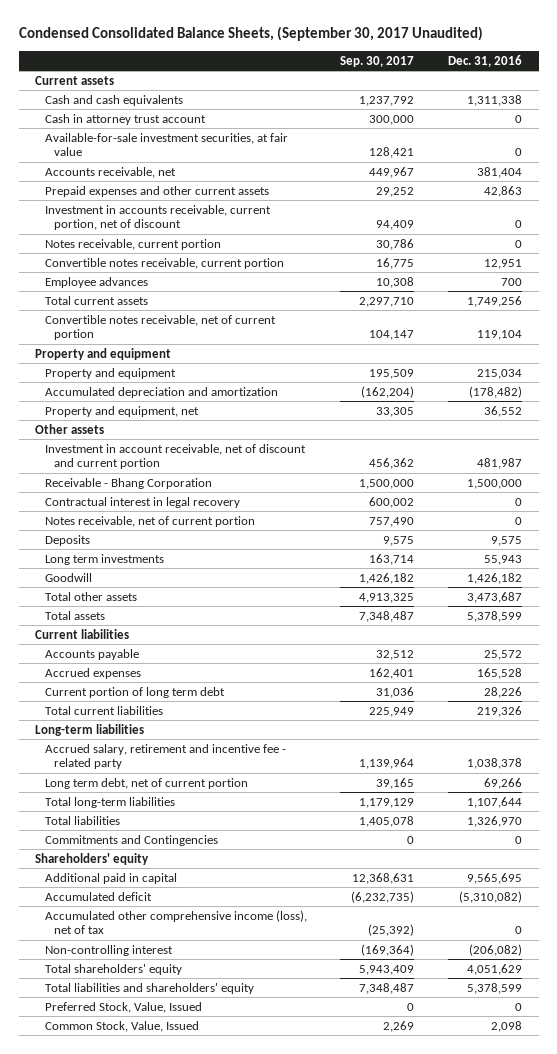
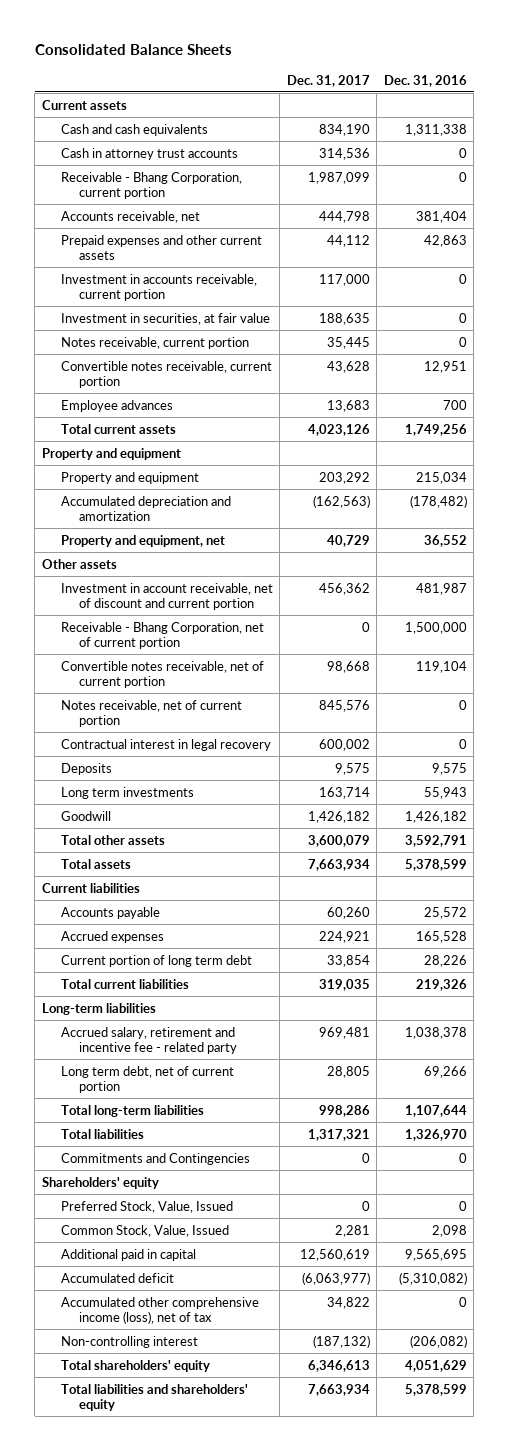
[18,26,483,42] Condensed Consolidated Balance Sheets, (September 30, 2017 Unaudited) -> [34,44,232,56] Consolidated Balance Sheets
[340,55,415,67] Sep. 30, 2017 -> none
none -> [286,74,370,87] Dec. 31, 2017
[44,132,288,157] Available-for-sale investment securities, at fair value -> none
[44,113,206,125] Cash in attorney trust account -> [60,147,238,160] Cash in attorney trust accounts
none -> [60,171,242,199] Receivable - Bhang Corporation, current portion
[44,204,271,231] Investment in accounts receivable, current portion, net of discount -> [60,273,257,301] Investment in accounts receivable, current portion
none -> [60,312,270,325] Investment in securities, at fair value
[44,477,212,489] Receivable - Bhang Corporation -> [60,621,264,649] Receivable - Bhang Corporation, net of current portion
[44,314,276,341] Convertible notes receivable, net of current portion -> [60,660,264,688] Convertible notes receivable, net of current portion
[44,496,240,508] Contractual interest in legal recovery -> [60,738,271,751] Contractual interest in legal recovery
[466,591,522,603] 3,473,687 -> [404,834,467,847] 3,592,791
[44,1001,202,1013] Preferred Stock, Value, Issued -> [60,1200,233,1213] Preferred Stock, Value, Issued
[44,1020,199,1032] Common Stock, Value, Issued -> [60,1224,229,1237] Common Stock, Value, Issued

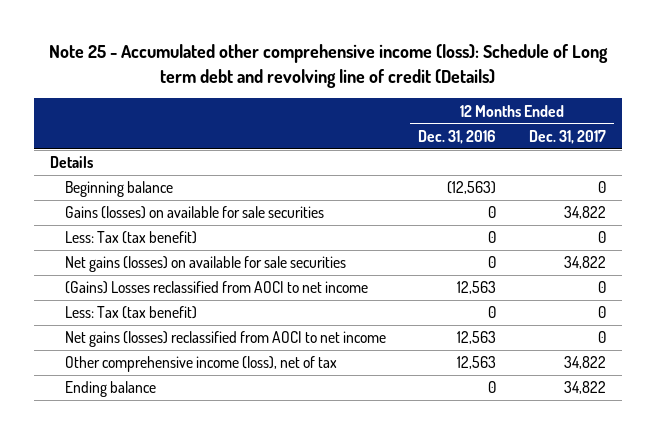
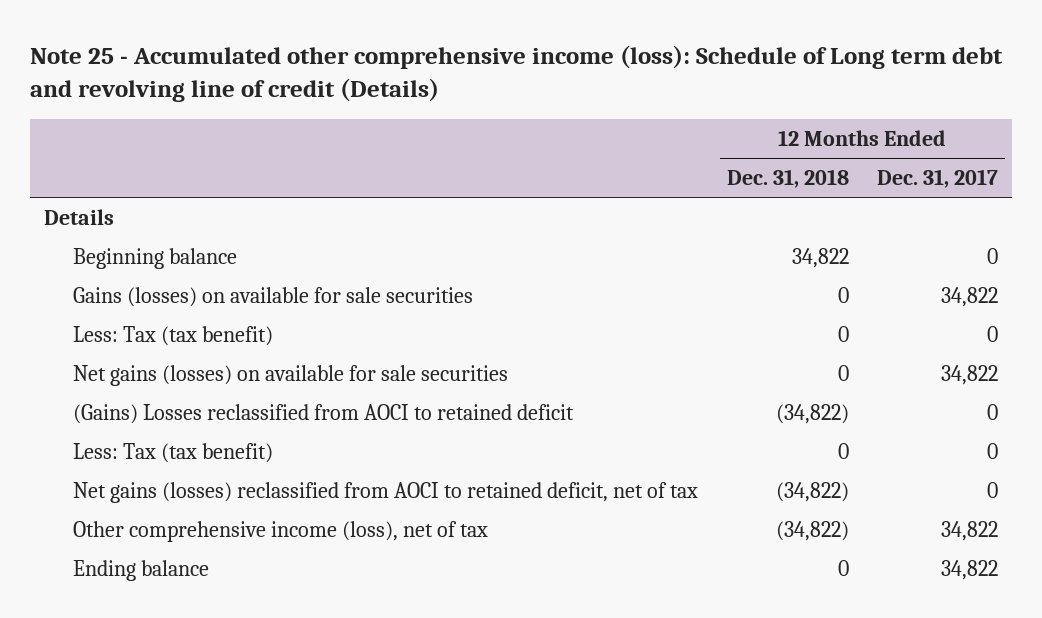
[418,129,497,144] Dec. 31, 2016 -> none
none -> [726,168,849,188] Dec. 31, 2018
[65,281,369,295] (Gains) Losses reclassified from AOCI to net income -> [73,403,575,424] (Gains) Losses reclassified from AOCI to retained deficit
[65,331,387,348] Net gains (losses) reclassified from AOCI to net income -> [73,481,699,503] Net gains (losses) reclassified from AOCI to retained deficit, net of tax

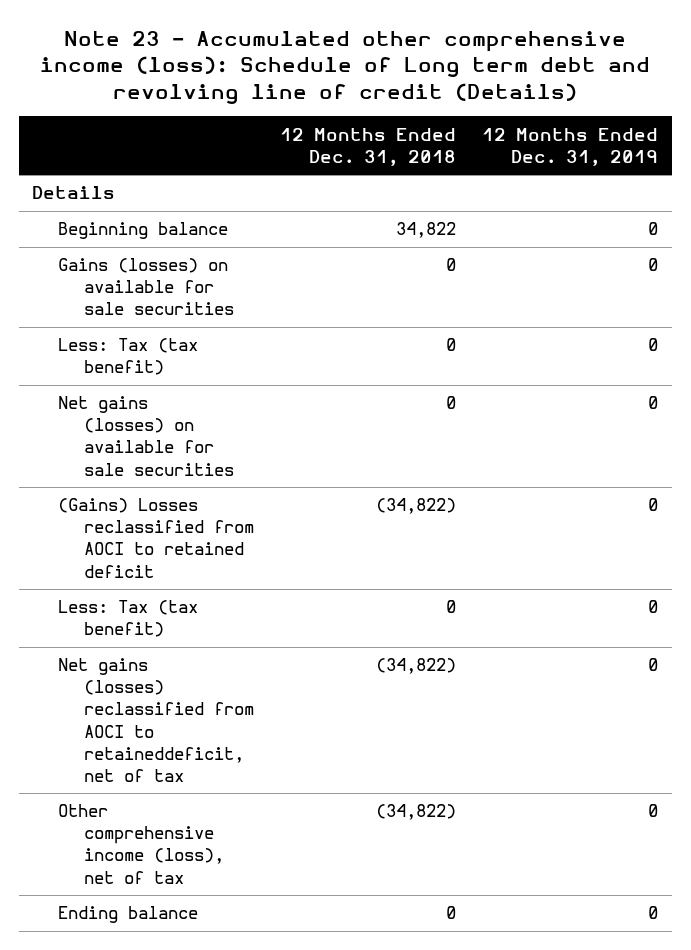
[29,44,1003,103] Note 25 - Accumulated other comprehensive income (loss): Schedule of Long term debt and revolving line of credit (Details) -> [40,30,651,105] Note 23 - Accumulated other comprehensive income (loss): Schedule of Long term debt and revolving line of credit (Details)
[877,168,999,188] Dec. 31, 2017 -> none
none -> [482,127,659,166] 12 Months Ended Dec. 31, 2019
[73,481,699,503] Net gains (losses) reclassified from AOCI to retained deficit, net of tax -> [58,658,255,782] Net gains (losses) reclassified from AOCI to retaineddeficit, net of tax

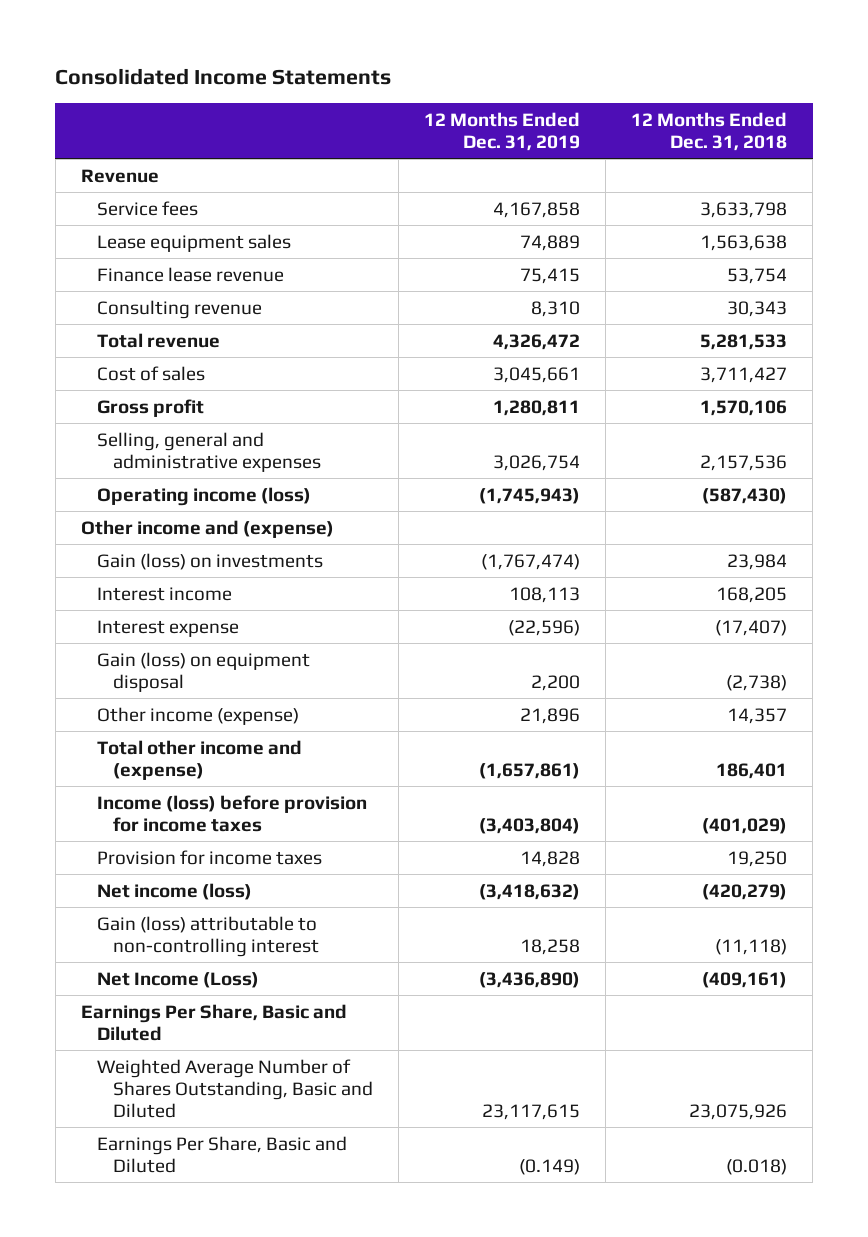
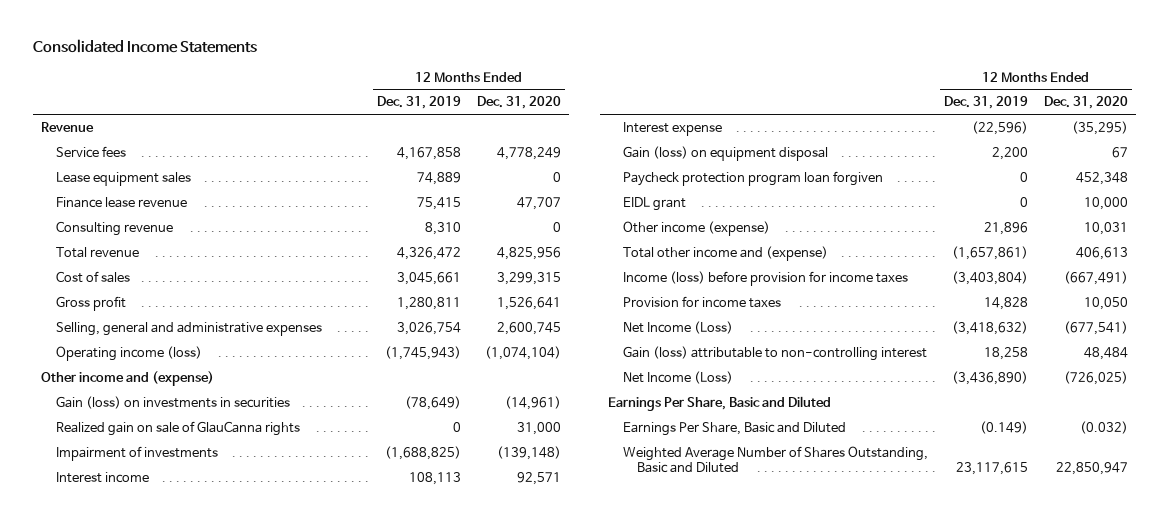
[631,111,788,151] 12 Months Ended Dec. 31, 2018 -> none
none -> [477,96,562,110] Dec. 31, 2020
[96,552,323,570] Gain (loss) on investments -> [55,395,290,409] Gain (loss) on investments in securities
[481,553,581,570] (1,767,474) -> [404,395,461,410] (78,649)
none -> [55,420,300,436] Realized gain on sale of GlauCanna rights
none -> [55,445,218,461] Impairment of investments
none -> [622,170,883,186] Paycheck protection program loan forgiven
none -> [622,196,686,211] EIDL grant
[96,882,252,900] Net income (loss) -> [622,320,733,334] Net Income (Loss)
[96,1058,374,1118] Weighted Average Number of Shares Outstanding, Basic and Diluted -> [622,445,928,473] Weighted Average Number of Shares Outstanding, Basic and Diluted

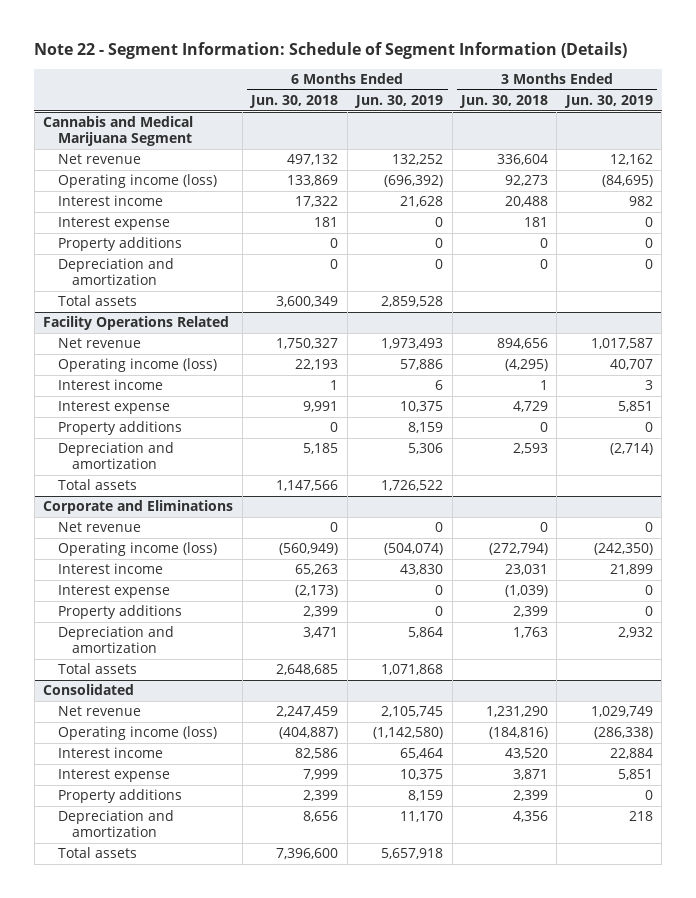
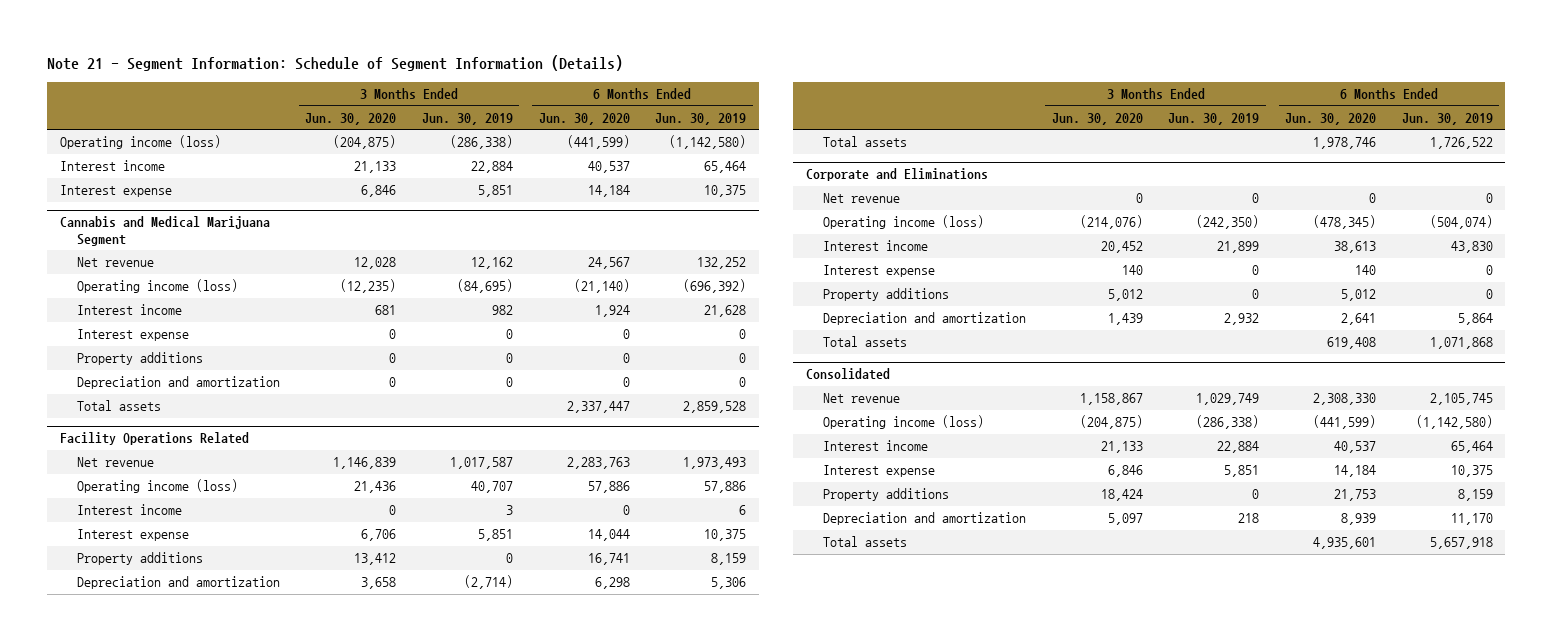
[34,42,628,60] Note 22 - Segment Information: Schedule of Segment Information (Details) -> [47,55,624,72] Note 21 - Segment Information: Schedule of Segment Information (Details)
[249,95,339,109] Jun. 30, 2018 -> none
[458,95,548,109] Jun. 30, 2018 -> none
none -> [305,113,397,126] Jun. 30, 2020
none -> [538,113,630,126] Jun. 30, 2020
none -> [59,135,221,150] Operating income (loss)
none -> [59,160,165,172] Interest income
none -> [59,185,172,198] Interest expense

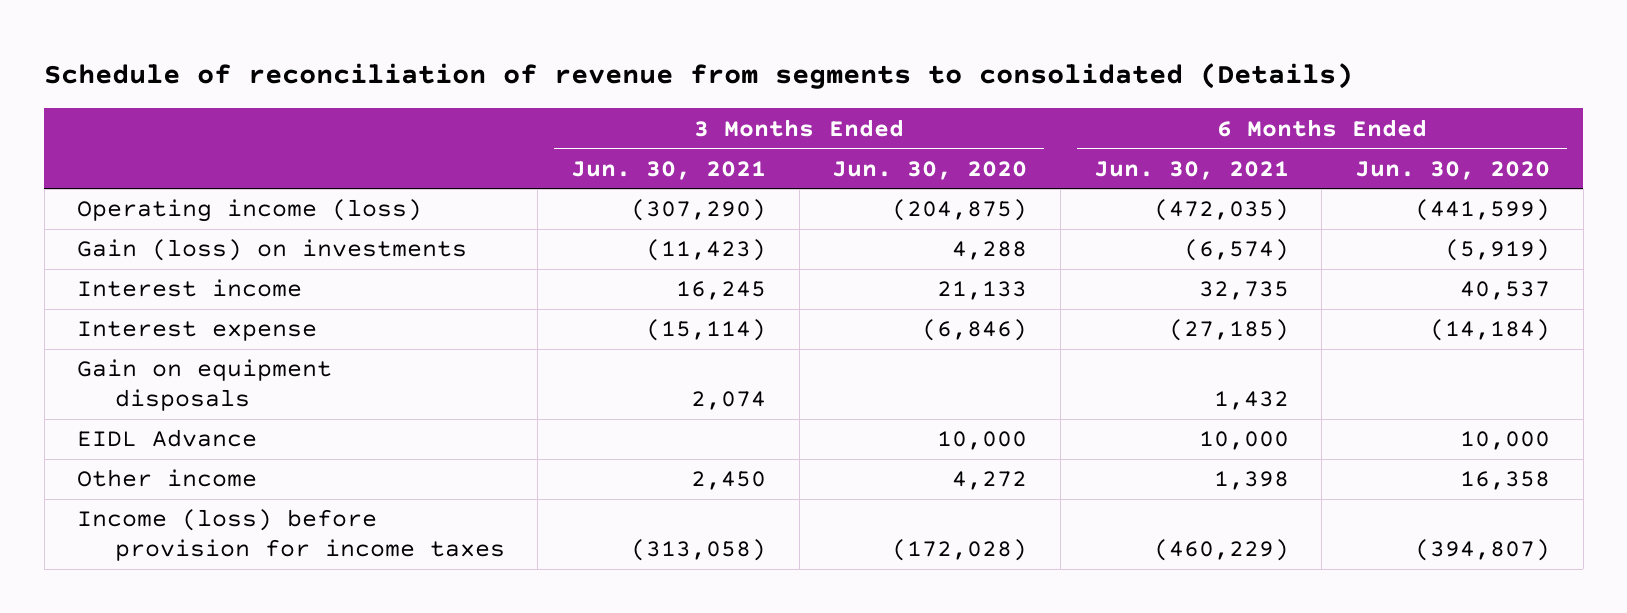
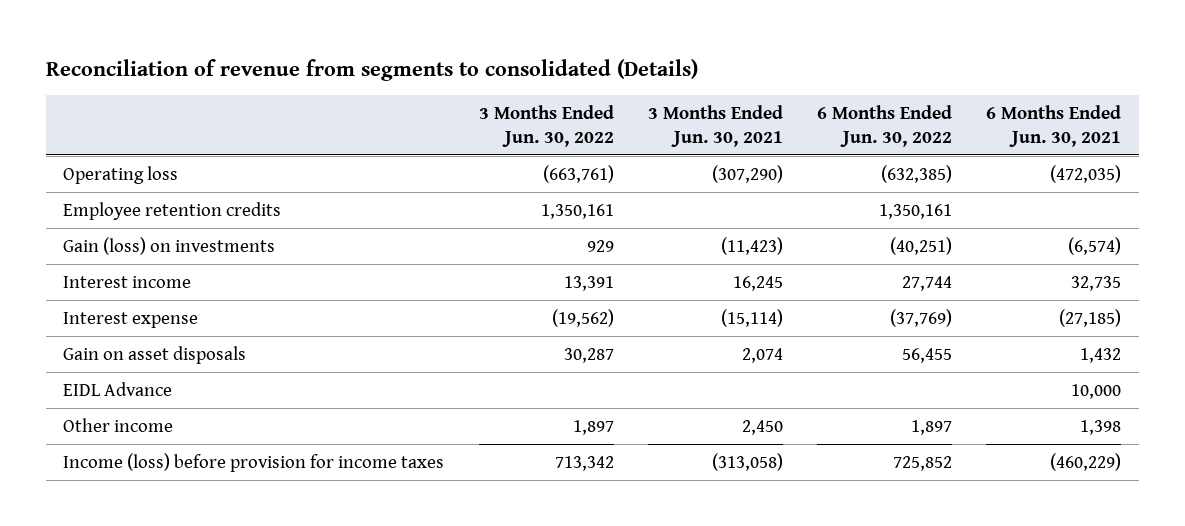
[44,63,1354,90] Schedule of reconciliation of revenue from segments to consolidated (Details) -> [46,58,699,81] Reconciliation of revenue from segments to consolidated (Details)
[832,160,1028,180] Jun. 30, 2020 -> none
[1355,160,1551,180] Jun. 30, 2020 -> none
none -> [478,104,614,147] 3 Months Ended Jun. 30, 2022
none -> [817,104,953,147] 6 Months Ended Jun. 30, 2022
[77,199,423,223] Operating income (loss) -> [63,165,179,184] Operating loss
none -> [63,201,282,220] Employee retention credits
[77,359,333,412] Gain on equipment disposals -> [63,345,247,364] Gain on asset disposals

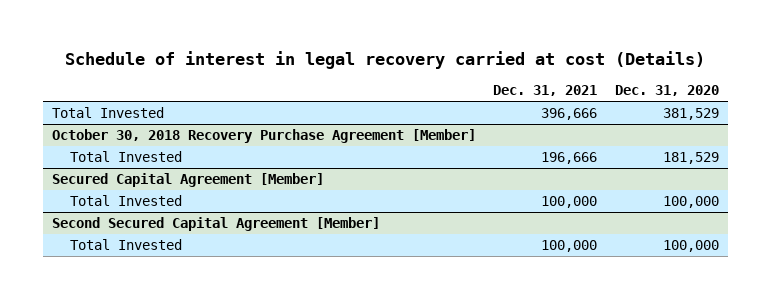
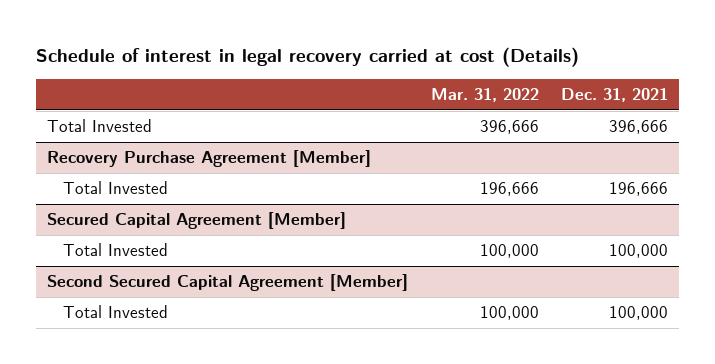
[614,85,719,97] Dec. 31, 2020 -> none
none -> [430,87,539,102] Mar. 31, 2022
[51,129,476,144] October 30, 2018 Recovery Purchase Agreement [Member] -> [47,150,372,168] Recovery Purchase Agreement [Member]

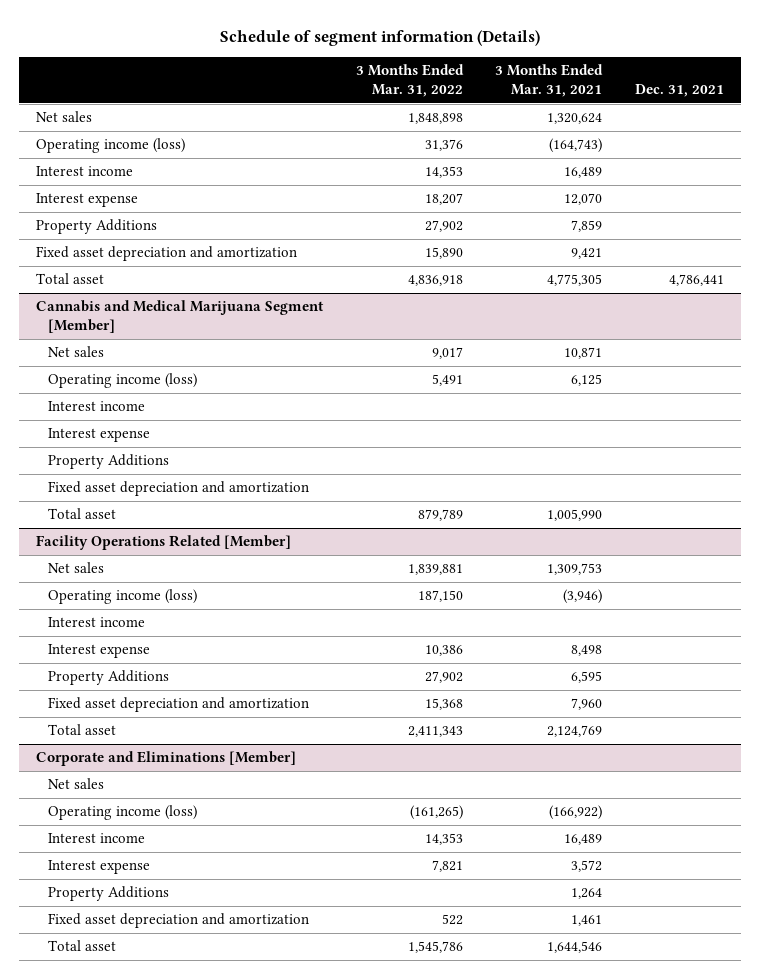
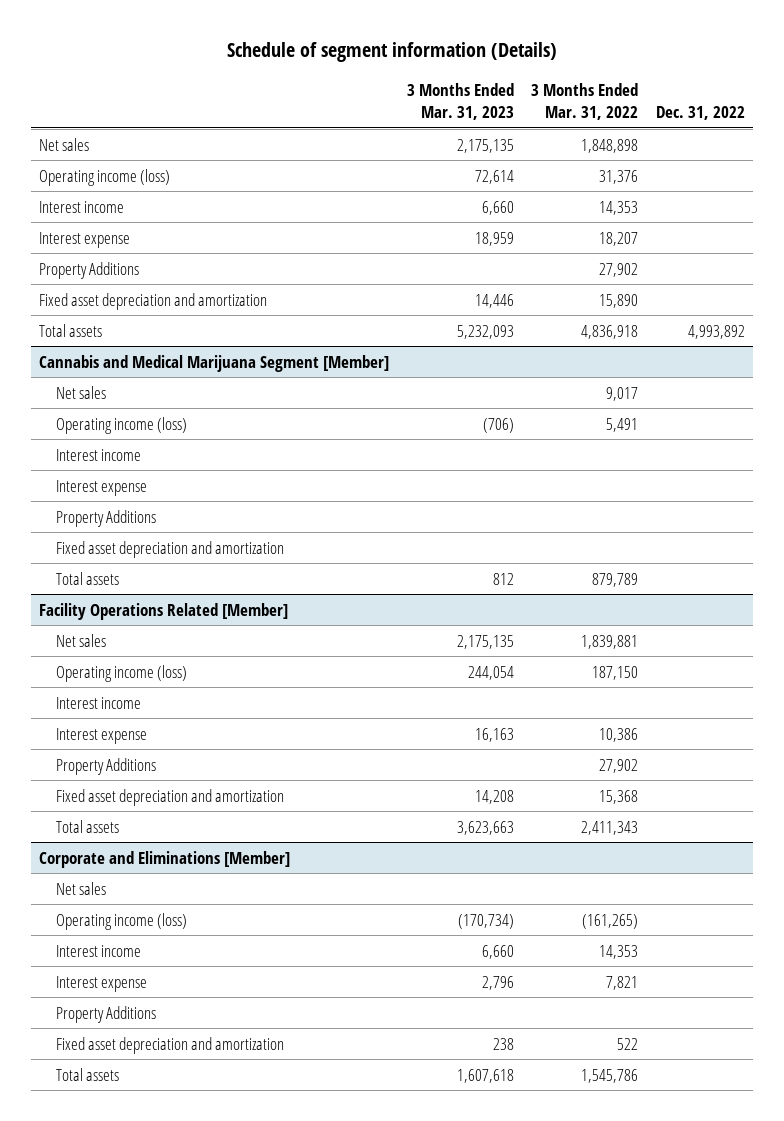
[495,64,604,97] 3 Months Ended Mar. 31, 2021 -> none
[635,83,725,97] Dec. 31, 2021 -> none
none -> [406,83,514,121] 3 Months Ended Mar. 31, 2023
none -> [655,106,745,121] Dec. 31, 2022
[35,273,104,285] Total asset -> [39,323,103,337] Total assets
[48,508,117,520] Total asset -> [56,571,120,585] Total assets
[48,724,117,736] Total asset -> [56,819,120,833] Total assets
[48,940,117,952] Total asset -> [56,1067,120,1081] Total assets

